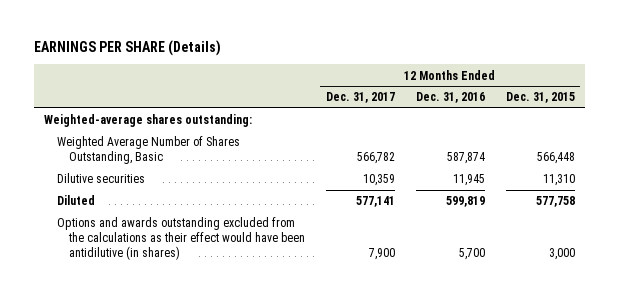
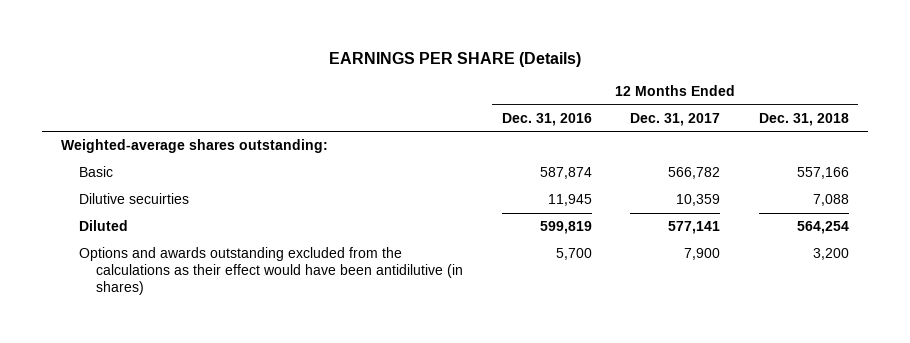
[505,92,575,104] Dec. 31, 2015 -> none
none -> [758,112,849,126] Dec. 31, 2018
[56,136,240,165] Weighted Average Number of Shares Outstanding, Basic -> [78,166,113,178] Basic
[56,173,145,184] Dilutive securities -> [78,193,189,205] Dilutive secuirties

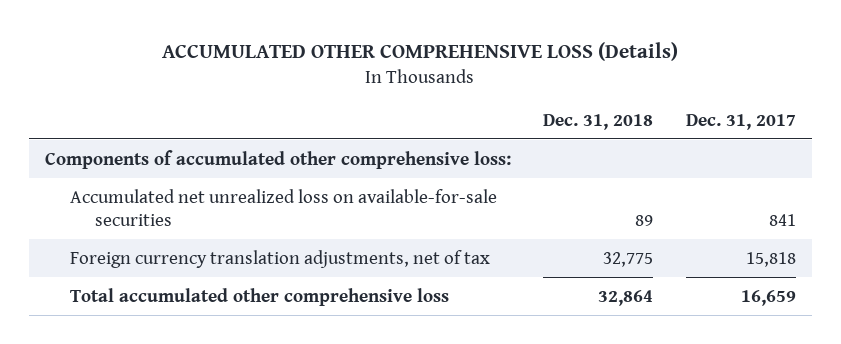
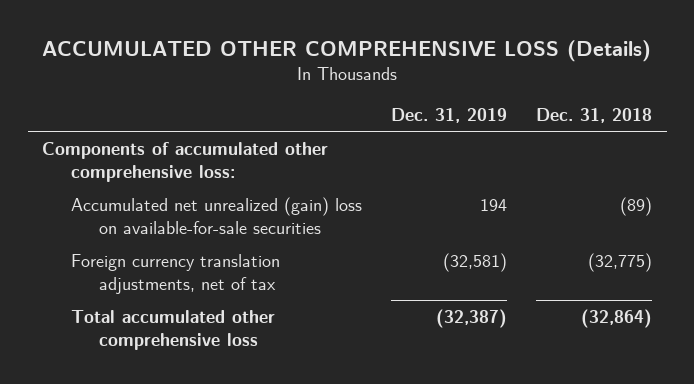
[685,113,796,130] Dec. 31, 2017 -> none
none -> [390,108,507,124] Dec. 31, 2019
[69,188,497,226] Accumulated net unrealized loss on available-for-sale securities -> [70,196,362,234] Accumulated net unrealized (gain) loss on available-for-sale securities
[635,214,654,226] 89 -> [619,196,652,216] (89)
[603,251,654,267] 32,775 -> [587,252,652,272] (32,775)
[598,289,654,306] 32,864 -> [580,308,652,328] (32,864)

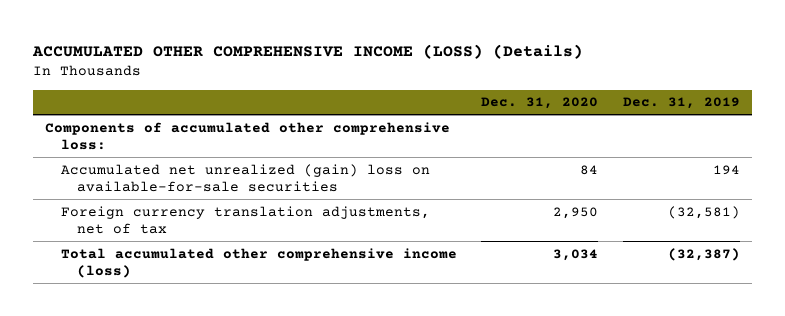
[42,39,652,62] ACCUMULATED OTHER COMPREHENSIVE LOSS (Details) -> [32,43,584,59] ACCUMULATED OTHER COMPREHENSIVE INCOME (LOSS) (Details)
[535,108,652,124] Dec. 31, 2018 -> none
none -> [481,97,599,110] Dec. 31, 2020
[70,309,275,350] Total accumulated other comprehensive loss -> [60,247,457,279] Total accumulated other comprehensive income (loss)

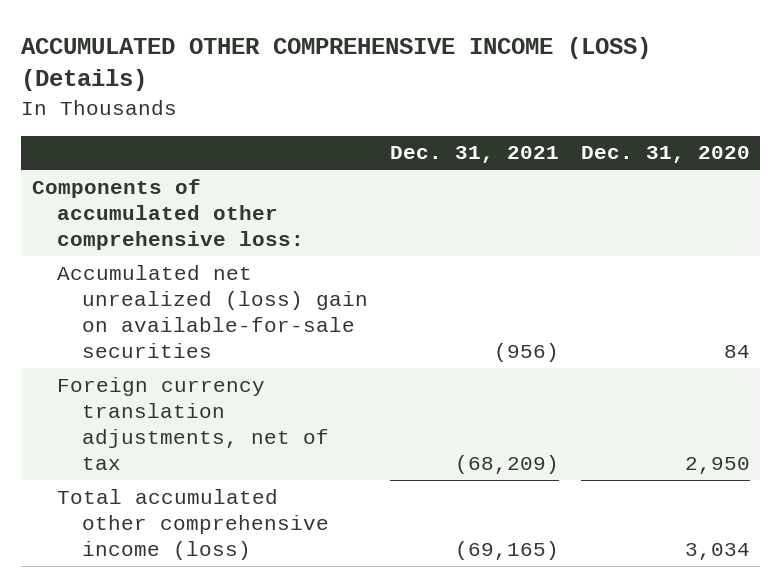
[622,97,740,110] Dec. 31, 2019 -> none
none -> [390,146,560,164] Dec. 31, 2021
[60,163,430,193] Accumulated net unrealized (gain) loss on available-for-sale securities -> [57,264,369,359] Accumulated net unrealized (loss) gain on available-for-sale securities

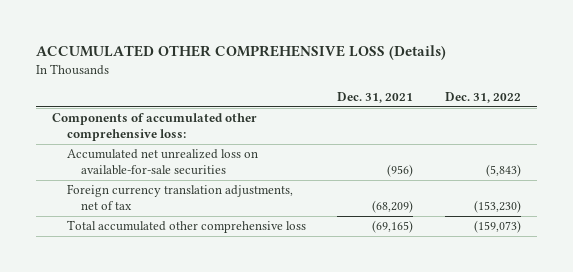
[21,36,652,92] ACCUMULATED OTHER COMPREHENSIVE INCOME (LOSS) (Details) -> [36,45,447,61] ACCUMULATED OTHER COMPREHENSIVE LOSS (Details)
[580,146,750,164] Dec. 31, 2020 -> none
none -> [445,91,522,103] Dec. 31, 2022
[57,264,369,359] Accumulated net unrealized (loss) gain on available-for-sale securities -> [66,149,258,176] Accumulated net unrealized loss on available-for-sale securities
[57,488,330,561] Total accumulated other comprehensive income (loss) -> [66,220,306,234] Total accumulated other comprehensive loss

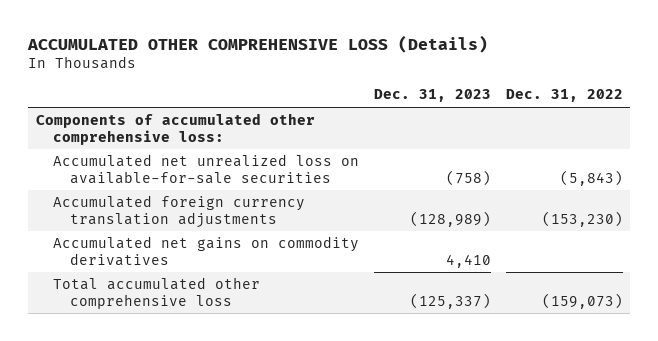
[337,91,414,103] Dec. 31, 2021 -> none
none -> [373,89,491,103] Dec. 31, 2023
[66,184,293,211] Foreign currency translation adjustments, net of tax -> [52,195,305,228] Accumulated foreign currency translation adjustments
none -> [52,236,359,266] Accumulated net gains on commodity derivatives

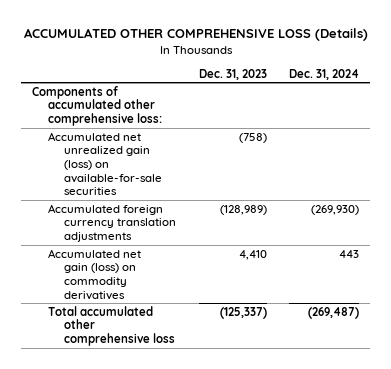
[505,89,623,103] Dec. 31, 2022 -> none
none -> [289,68,360,80] Dec. 31, 2024
[52,154,359,184] Accumulated net unrealized loss on available-for-sale securities -> [48,131,163,196] Accumulated net unrealized gain (loss) on available-for-sale securities
[52,236,359,266] Accumulated net gains on commodity derivatives -> [48,248,142,300] Accumulated net gain (loss) on commodity derivatives

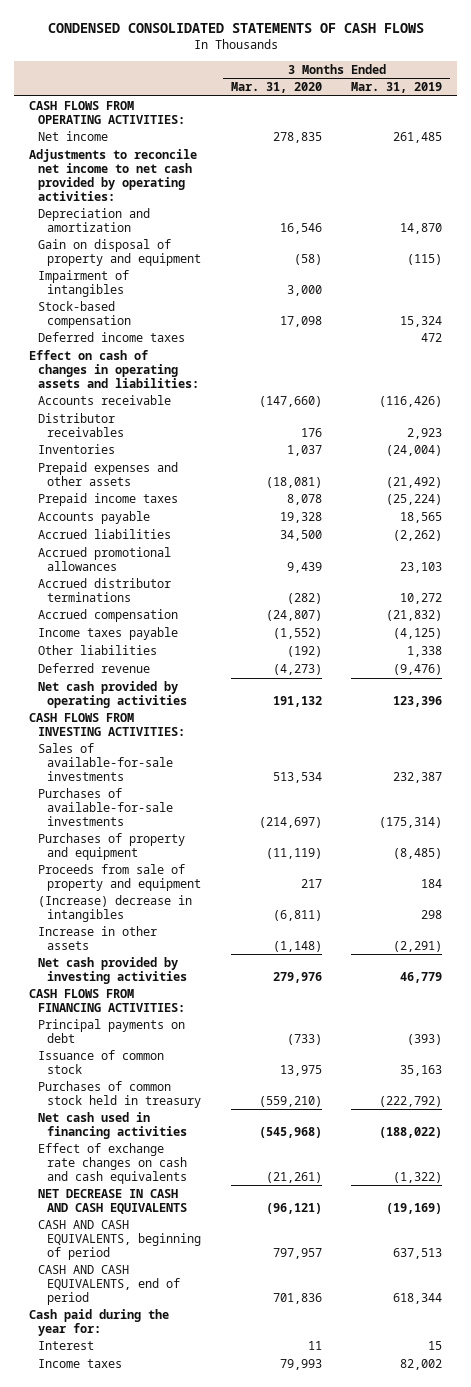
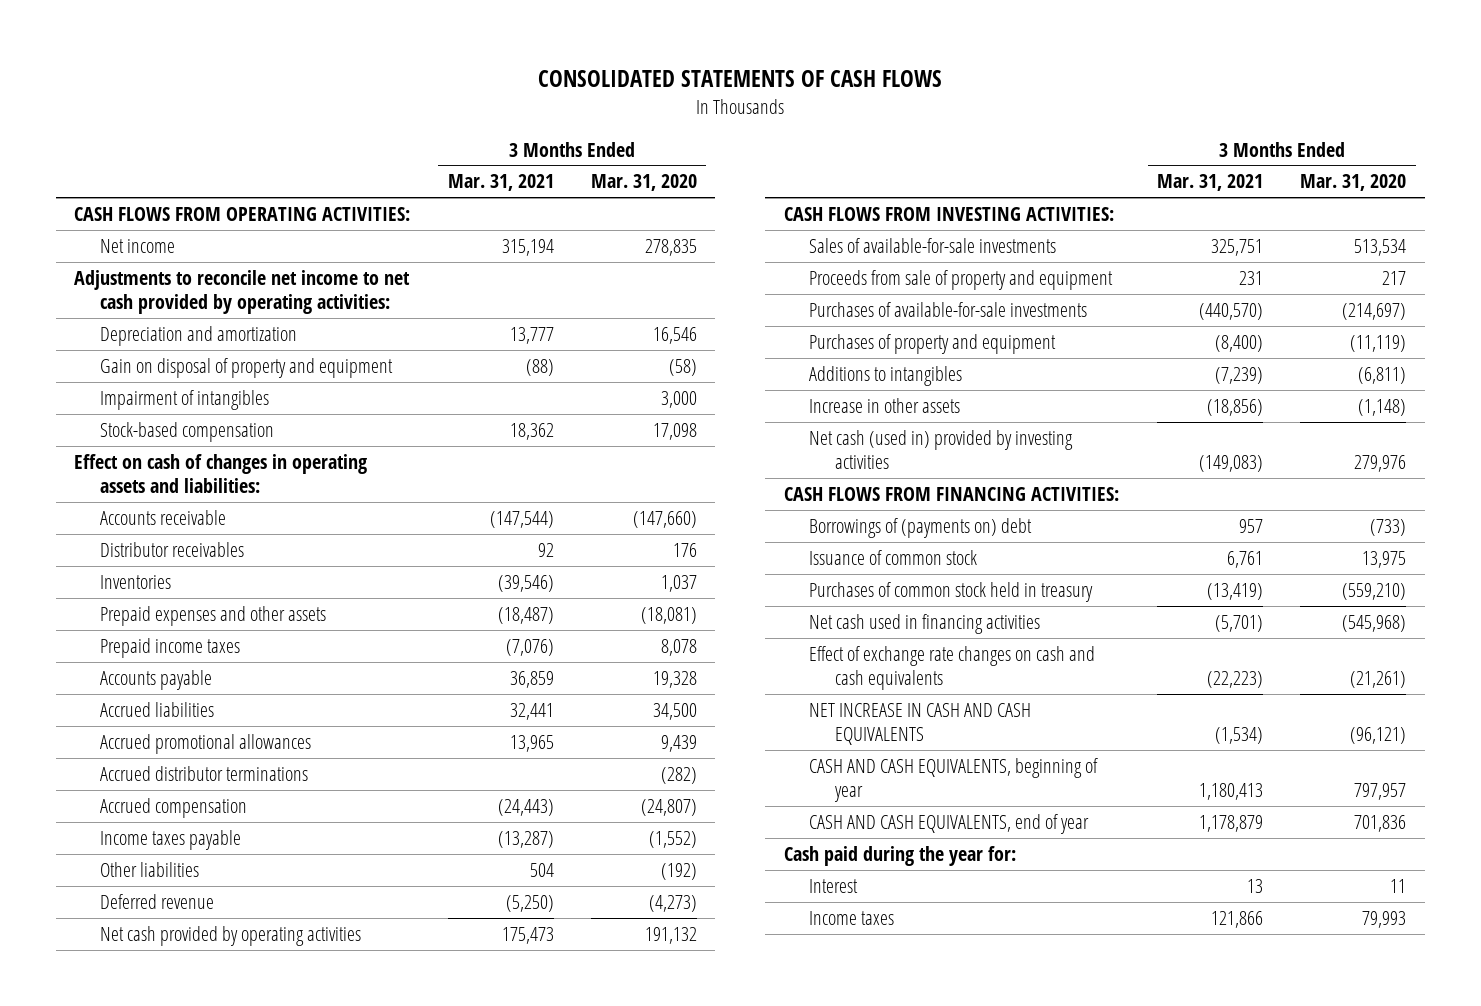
[47,22,424,33] CONDENSED CONSOLIDATED STATEMENTS OF CASH FLOWS -> [538,69,943,87] CONSOLIDATED STATEMENTS OF CASH FLOWS
[351,82,443,94] Mar. 31, 2019 -> none
none -> [447,174,554,192] Mar. 31, 2021
[38,332,186,343] Deferred income taxes -> none
[38,864,202,891] Proceeds from sale of property and equipment -> [809,270,1114,291] Proceeds from sale of property and equipment
[38,895,193,922] (Increase) decrease in intangibles -> [809,366,963,387] Additions to intangibles
[38,957,188,984] Net cash provided by investing activities -> [809,430,1074,469] Net cash (used in) provided by investing activities
[38,1019,186,1043] Principal payments on debt -> [809,518,1033,539] Borrowings of (payments on) debt
[38,1189,188,1214] NET DECREASE IN CASH AND CASH EQUIVALENTS -> [809,703,1032,745] NET INCREASE IN CASH AND CASH EQUIVALENTS
[38,1220,202,1260] CASH AND CASH EQUIVALENTS, beginning of period -> [809,758,1099,802] CASH AND CASH EQUIVALENTS, beginning of year
[38,1265,181,1305] CASH AND CASH EQUIVALENTS, end of period -> [809,814,1090,835] CASH AND CASH EQUIVALENTS, end of year

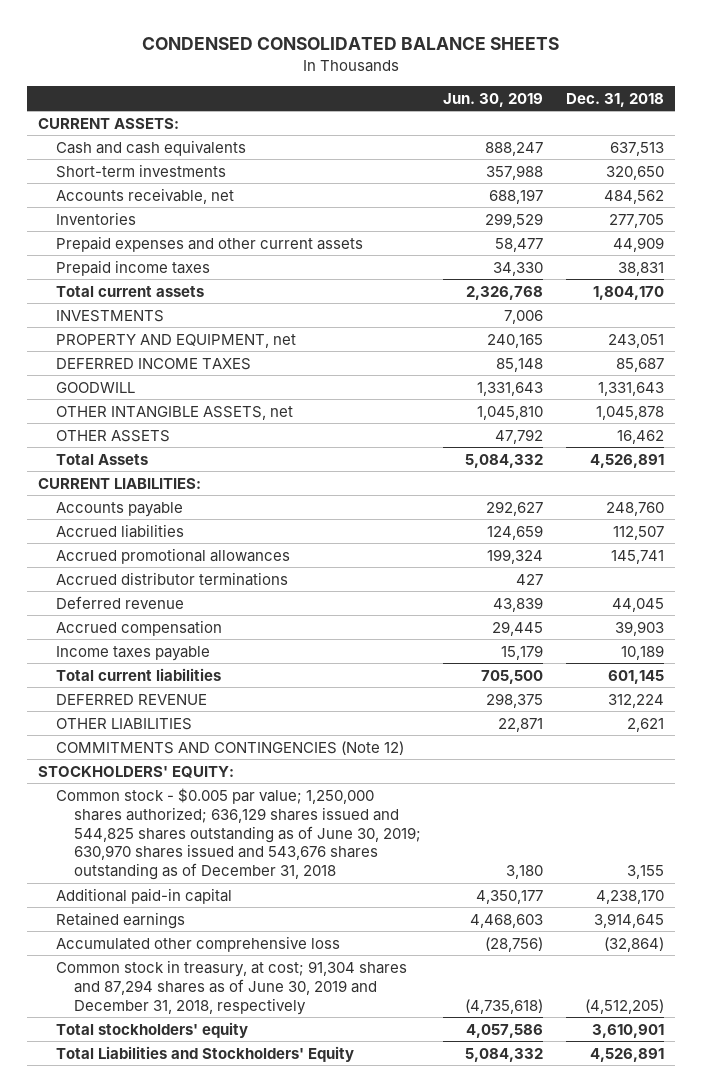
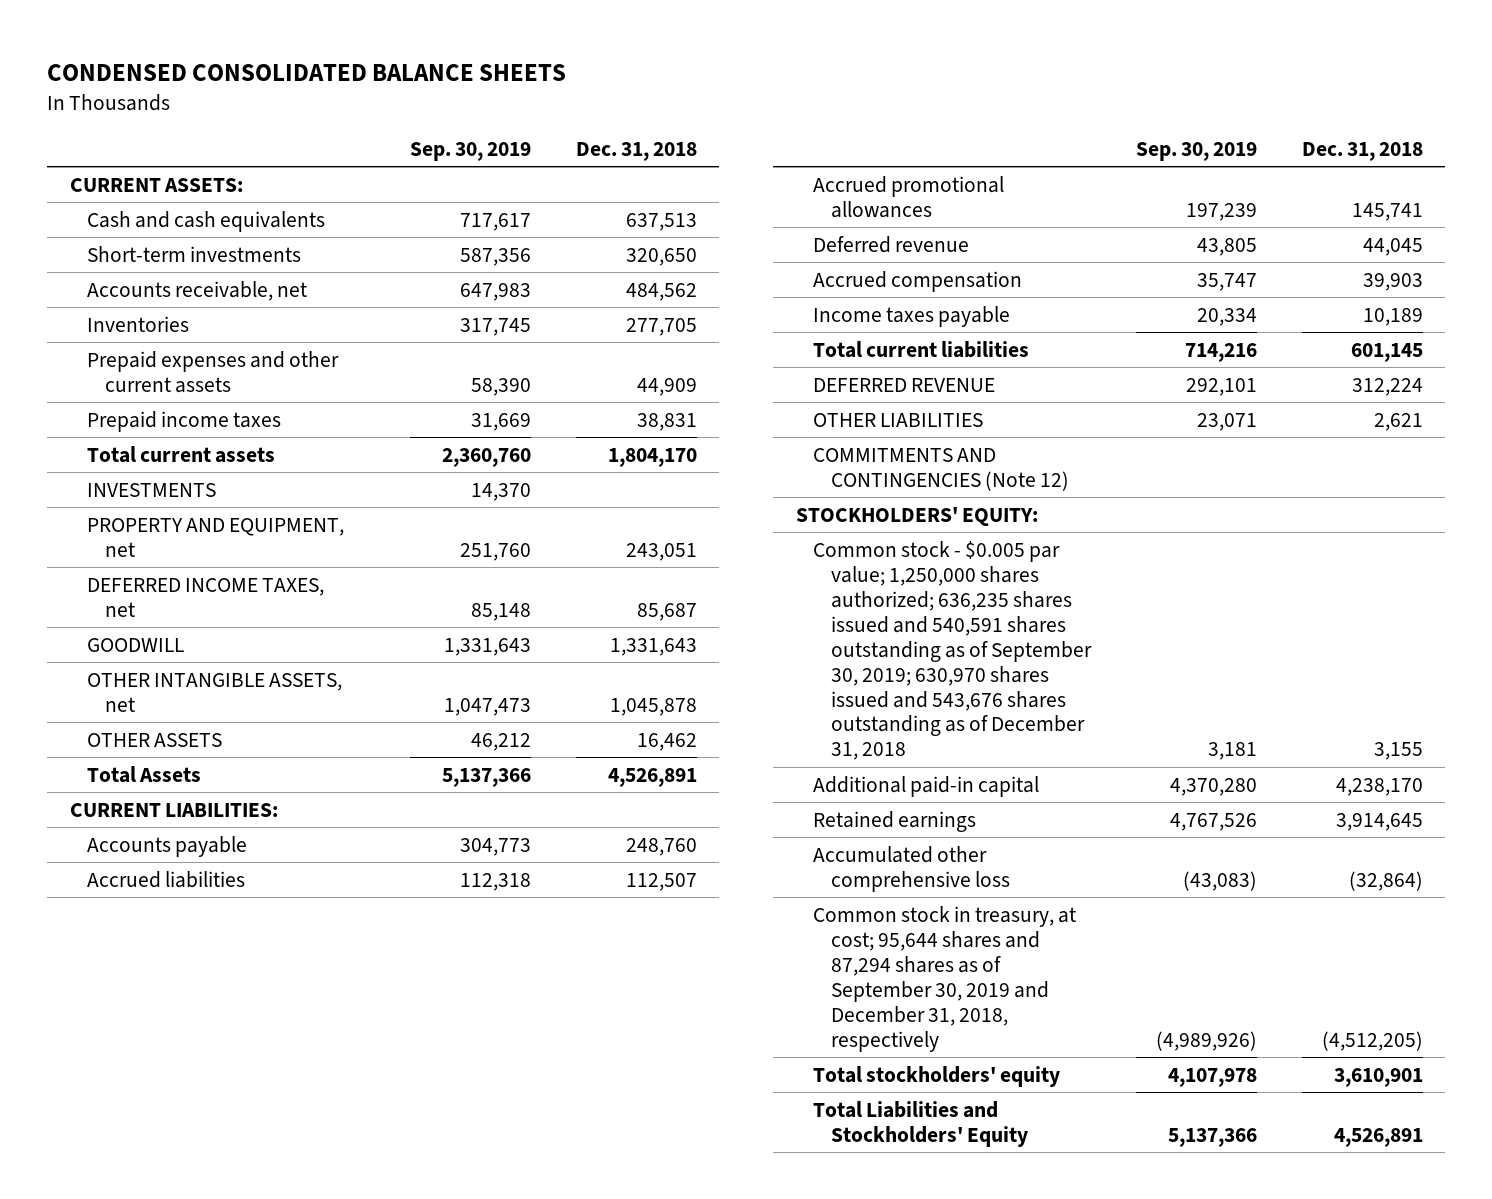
[443,92,544,107] Jun. 30, 2019 -> none
none -> [409,141,531,161] Sep. 30, 2019
[55,357,251,370] DEFERRED INCOME TAXES -> [87,577,325,617] DEFERRED INCOME TAXES, net
[55,571,288,586] Accrued distributor terminations -> none
[55,787,421,881] Common stock - $0.005 par value; 1,250,000 shares authorized; 636,129 shares issued and 544,825 shares outstanding as of June 30, 2019; 630,970 shares issued and 543,676 shares outstanding as of December 31, 2018 -> [813,540,1092,761] Common stock - $0.005 par value; 1,250,000 shares authorized; 636,235 shares issued and 540,591 shares outstanding as of September 30, 2019; 630,970 shares issued and 543,676 shares outstanding as of December 31, 2018
[55,959,407,1015] Common stock in treasury, at cost; 91,304 shares and 87,294 shares as of June 30, 2019 and December 31, 2018, respectively -> [813,905,1077,1052] Common stock in treasury, at cost; 95,644 shares and 87,294 shares as of September 30, 2019 and December 31, 2018, respectively

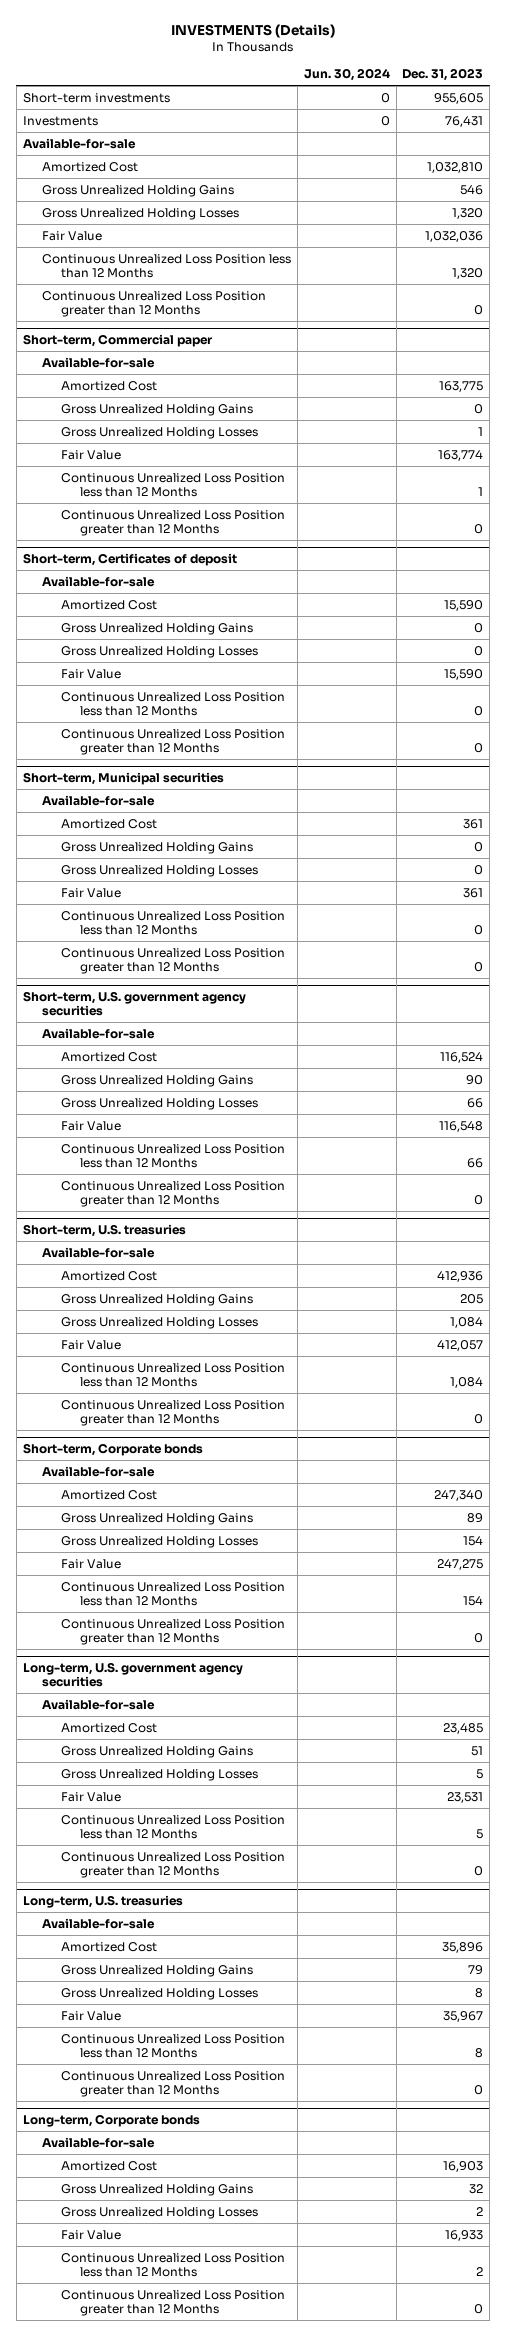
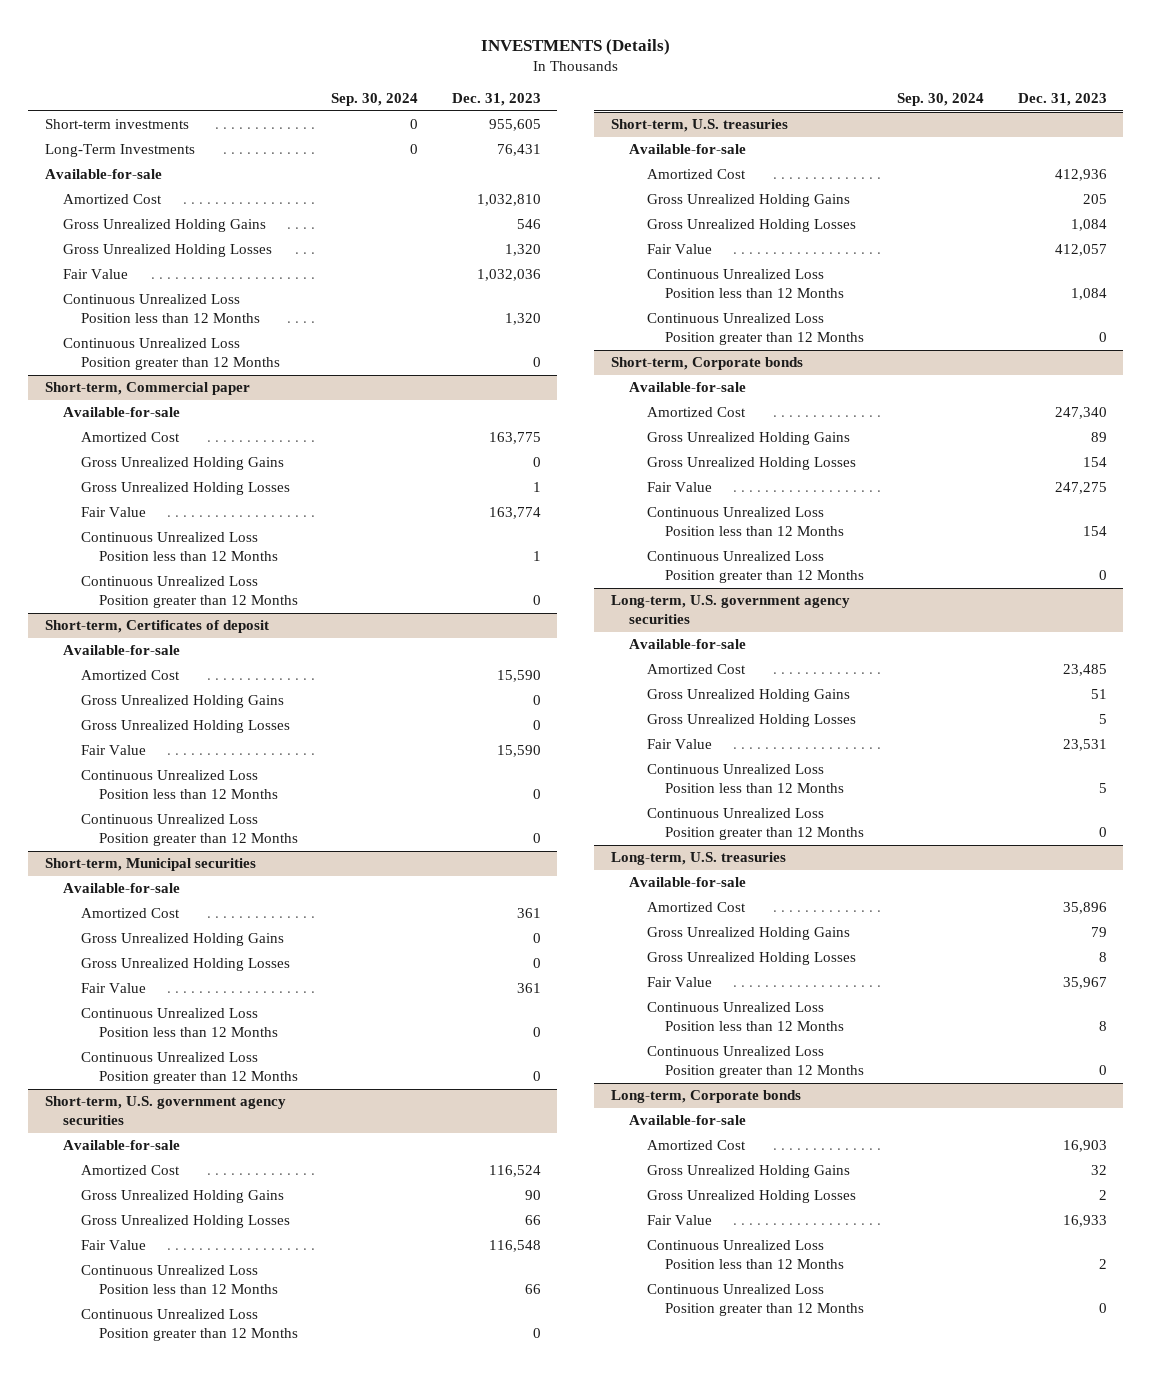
[303,68,390,82] Jun. 30, 2024 -> none
none -> [331,93,419,107] Sep. 30, 2024
[22,115,98,126] Investments -> [44,144,195,158] Long-Term Investments

